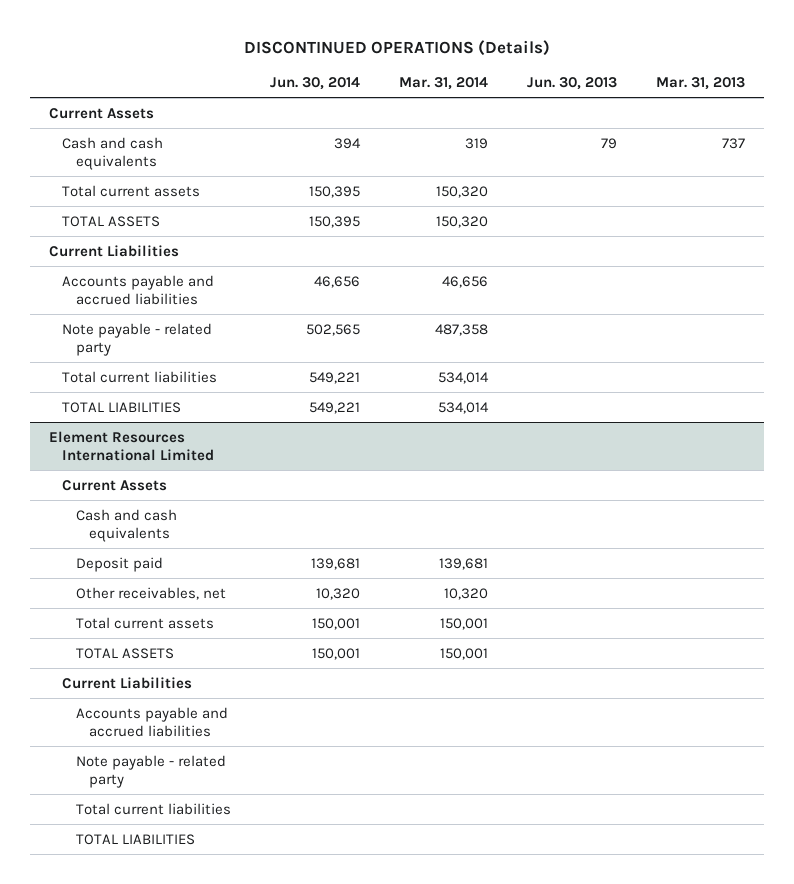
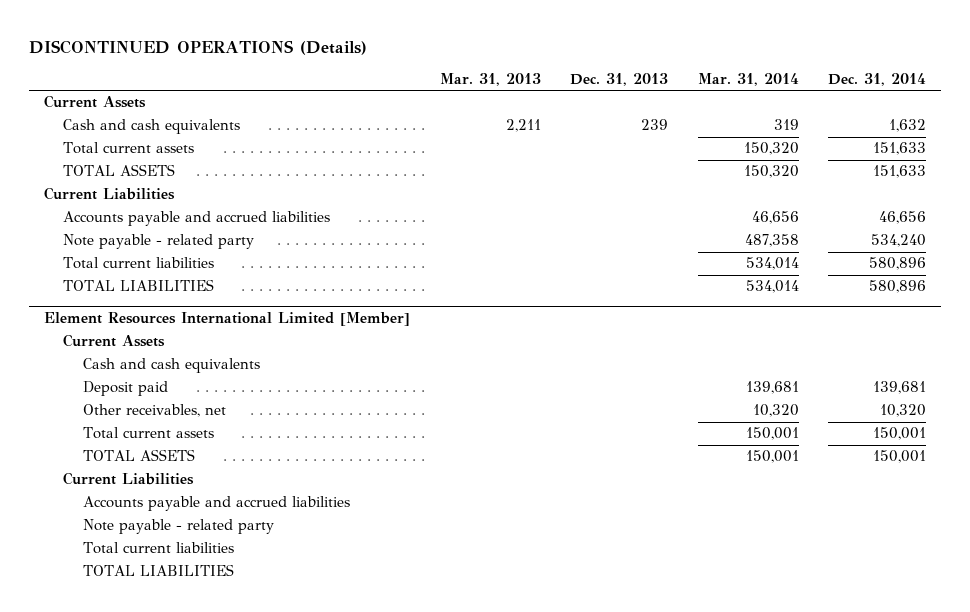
[269,77,360,91] Jun. 30, 2014 -> none
[526,77,617,91] Jun. 30, 2013 -> none
none -> [570,72,669,86] Dec. 31, 2013
none -> [827,72,926,86] Dec. 31, 2014
[721,137,745,149] 737 -> [505,119,541,133] 2,211
[49,430,215,462] Element Resources International Limited -> [44,312,411,327] Element Resources International Limited [Member]

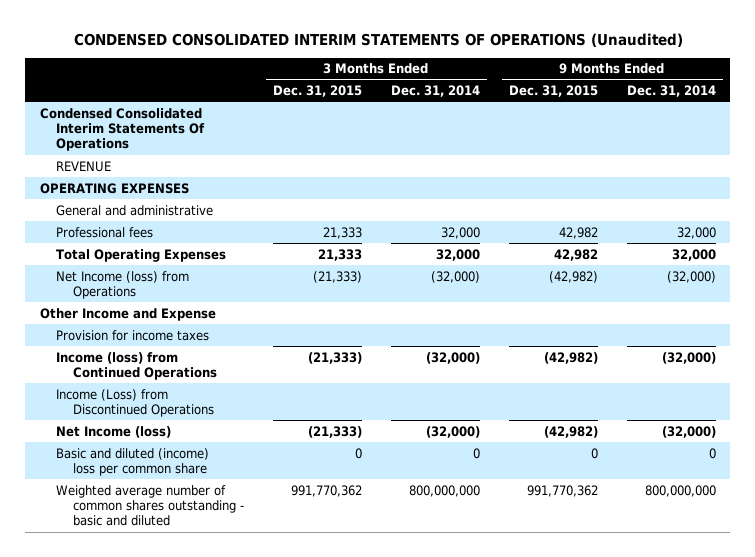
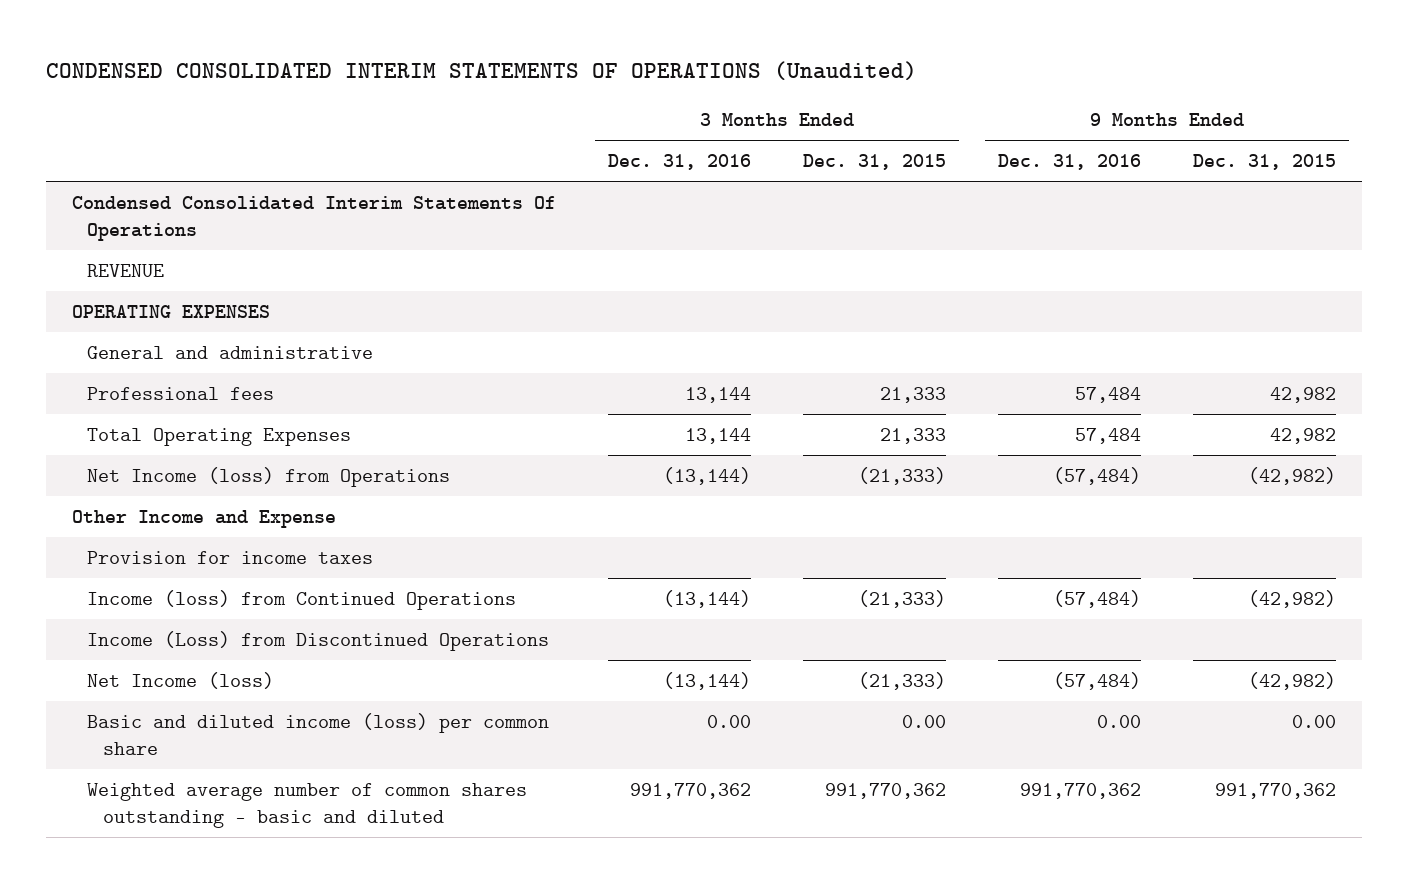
[390,84,480,97] Dec. 31, 2014 -> none
[626,84,716,97] Dec. 31, 2014 -> none
none -> [607,153,751,170] Dec. 31, 2016
none -> [997,153,1141,170] Dec. 31, 2016
[56,447,210,476] Basic and diluted (income) loss per common share -> [87,712,550,755] Basic and diluted income (loss) per common share
[354,447,362,459] 0 -> [901,714,946,728] 0.00
[590,447,598,459] 0 -> [1291,714,1336,728] 0.00

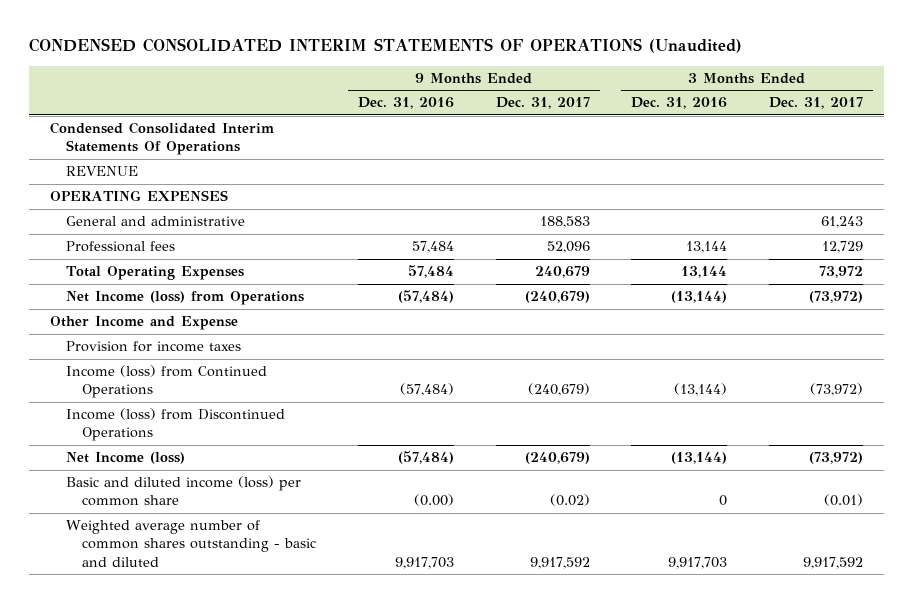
[802,153,946,170] Dec. 31, 2015 -> none
[1192,153,1336,170] Dec. 31, 2015 -> none
none -> [495,97,590,110] Dec. 31, 2017
none -> [768,97,863,110] Dec. 31, 2017
[87,630,550,651] Income (Loss) from Discontinued Operations -> [66,408,286,442] Income (loss) from Discontinued Operations
[706,714,751,728] 0.00 -> [719,495,728,507] 0
[1096,714,1141,728] 0.00 -> [413,494,454,507] (0.00)
[629,782,751,799] 991,770,362 -> [668,556,728,569] 9,917,703
[1019,782,1141,799] 991,770,362 -> [394,556,454,569] 9,917,703

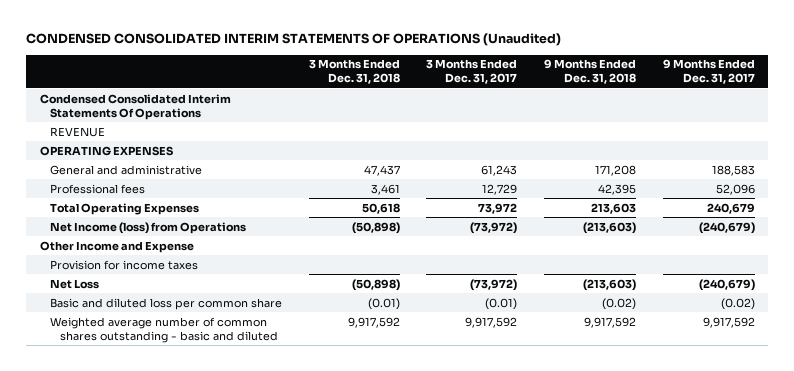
[357,97,454,110] Dec. 31, 2016 -> none
[631,97,728,110] Dec. 31, 2016 -> none
none -> [308,59,400,85] 3 Months Ended Dec. 31, 2018
none -> [544,59,637,85] 9 Months Ended Dec. 31, 2018
[66,365,268,399] Income (loss) from Continued Operations -> none
[66,408,286,442] Income (loss) from Discontinued Operations -> none
[66,452,186,465] Net Income (loss) -> [49,278,99,289] Net Loss
[66,476,302,507] Basic and diluted income (loss) per common share -> [49,297,282,310] Basic and diluted loss per common share

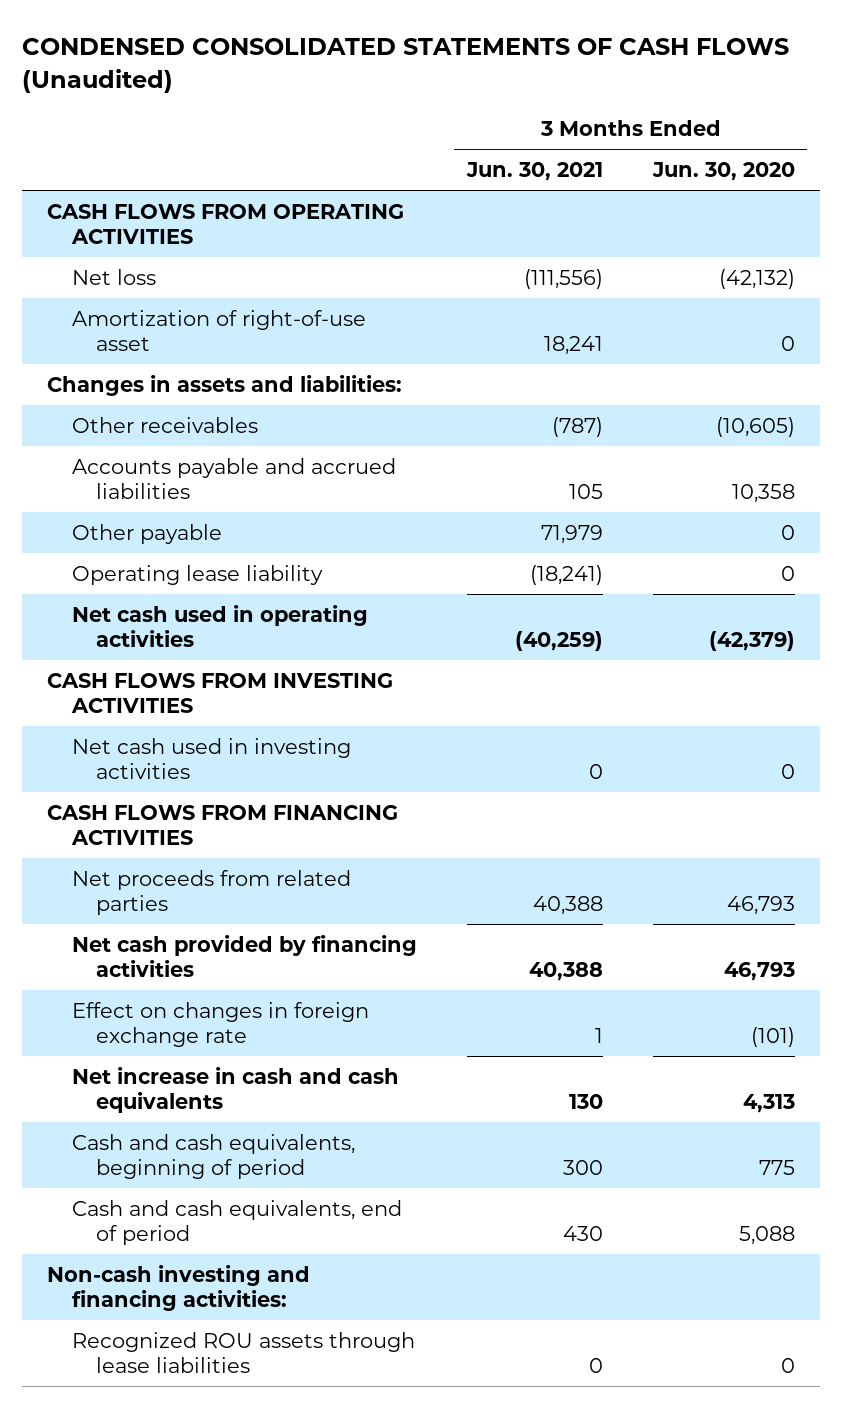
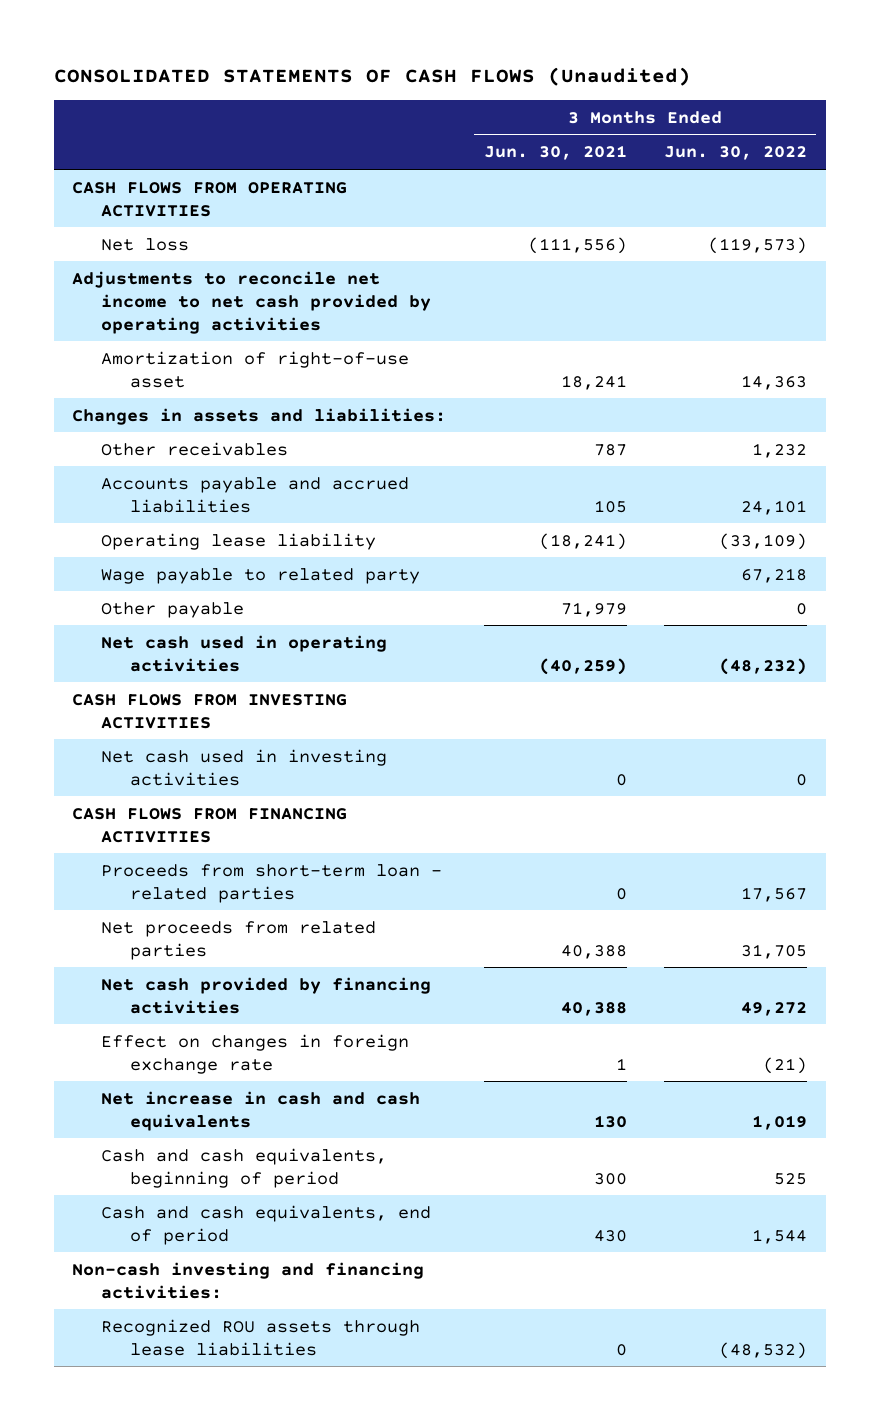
[22,37,790,93] CONDENSED CONSOLIDATED STATEMENTS OF CASH FLOWS (Unaudited) -> [53,67,691,87] CONSOLIDATED STATEMENTS OF CASH FLOWS (Unaudited)
[651,162,795,182] Jun. 30, 2020 -> none
none -> [663,146,807,161] Jun. 30, 2022
none -> [72,270,432,334] Adjustments to reconcile net income to net cash provided by operating activities
[551,416,603,437] (787) -> [593,443,627,456] 787
none -> [101,567,421,584] Wage payable to related party
[71,523,222,544] Other payable -> [101,601,245,618] Other payable
none -> [101,863,443,903] Proceeds from short-term loan - related parties

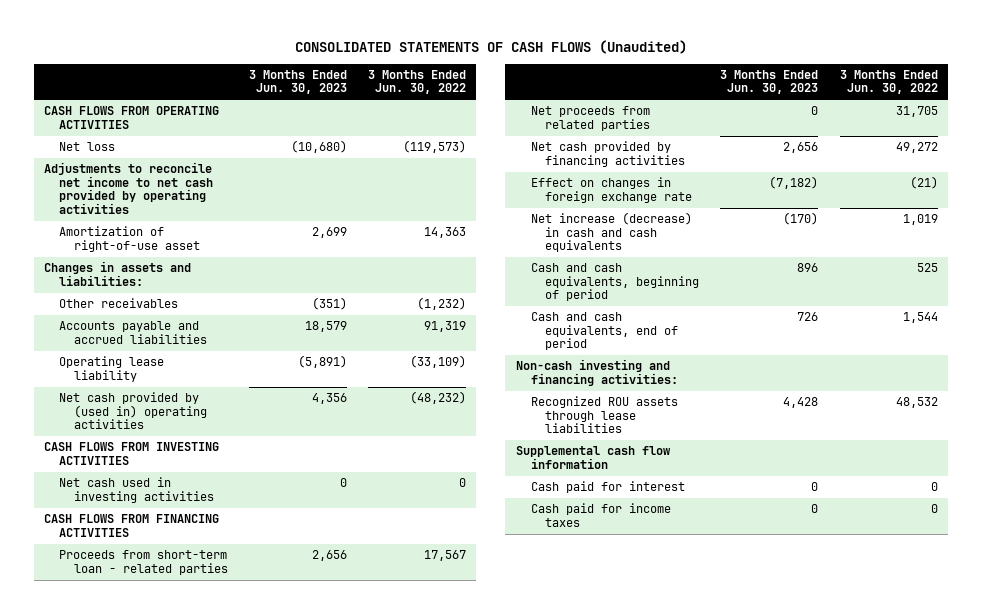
[483,145,627,161] Jun. 30, 2021 -> none
none -> [248,69,347,95] 3 Months Ended Jun. 30, 2023
[751,442,807,458] 1,232 -> [416,297,466,311] (1,232)
[740,499,807,515] 24,101 -> [423,321,466,333] 91,319
[101,567,421,584] Wage payable to related party -> none
[101,601,245,618] Other payable -> none
[101,634,388,672] Net cash used in operating activities -> [59,392,207,430] Net cash provided by (used in) operating activities
[101,1090,421,1131] Net increase in cash and cash equivalents -> [530,212,692,253] Net increase (decrease) in cash and cash equivalents
[718,1341,807,1359] (48,532) -> [895,397,938,409] 48,532
none -> [516,446,672,469] Supplemental cash flow information
none -> [530,481,685,494] Cash paid for interest
none -> [530,503,671,527] Cash paid for income taxes

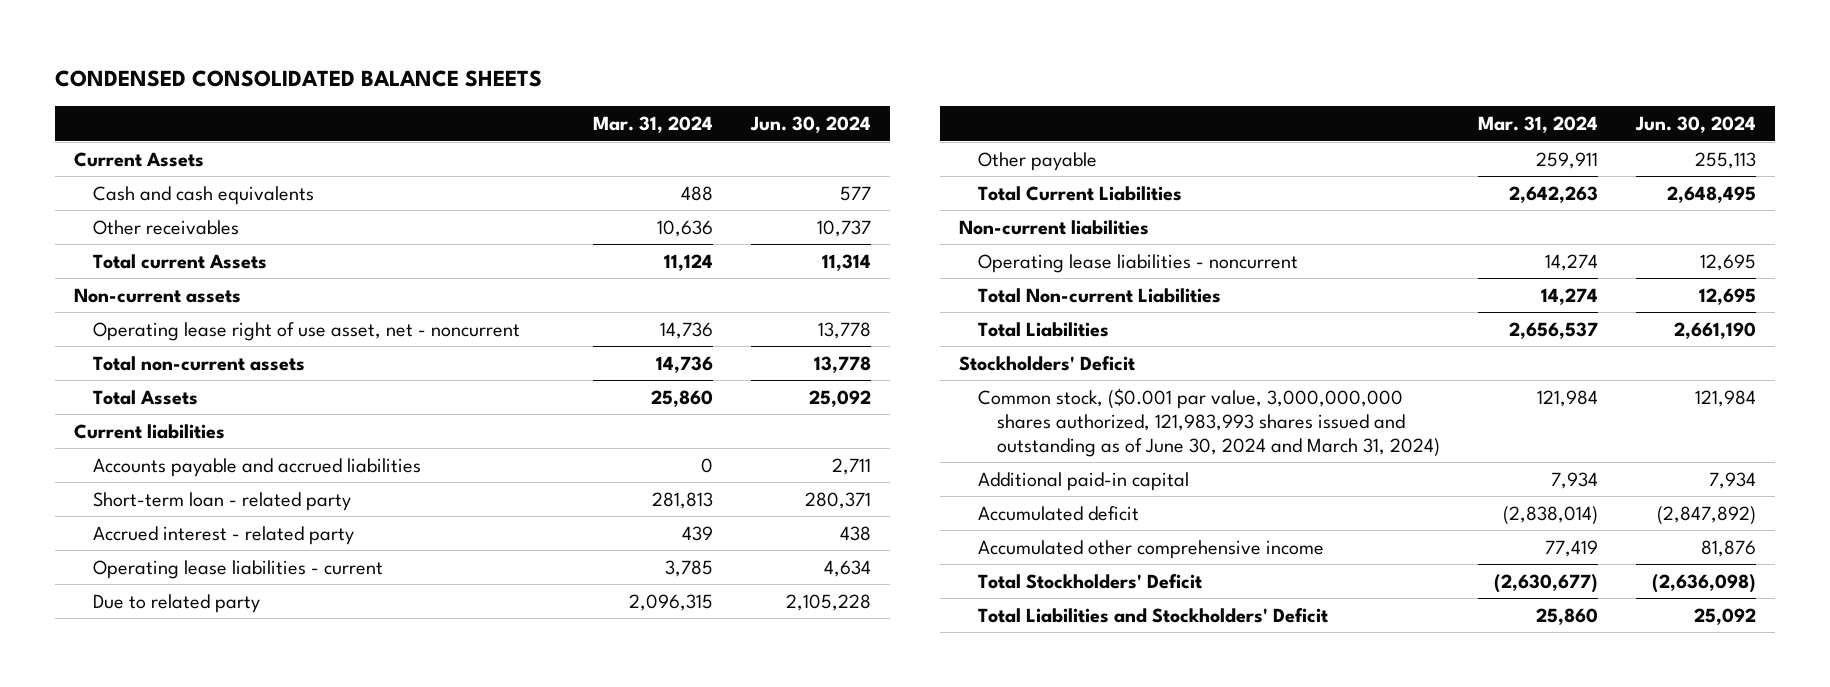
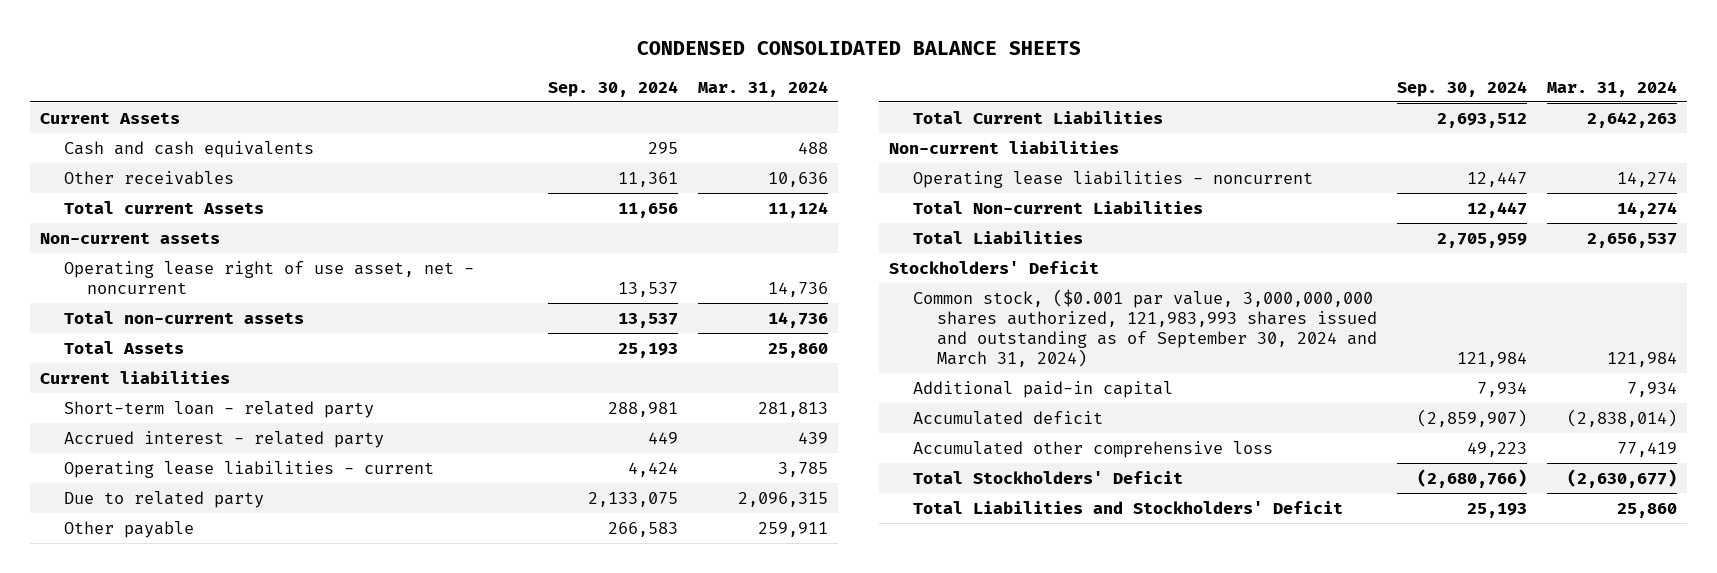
[749,116,871,134] Jun. 30, 2024 -> none
none -> [547,80,678,97] Sep. 30, 2024
[92,457,421,477] Accounts payable and accrued liabilities -> none
[977,387,1440,457] Common stock, ($0.001 par value, 3,000,000,000 shares authorized, 121,983,993 shares issued and outstanding as of June 30, 2024 and March 31, 2024) -> [913,288,1377,367] Common stock, ($0.001 par value, 3,000,000,000 shares authorized, 121,983,993 shares issued and outstanding as of September 30, 2024 and March 31, 2024)
[977,539,1324,559] Accumulated other comprehensive income -> [913,440,1274,458] Accumulated other comprehensive loss

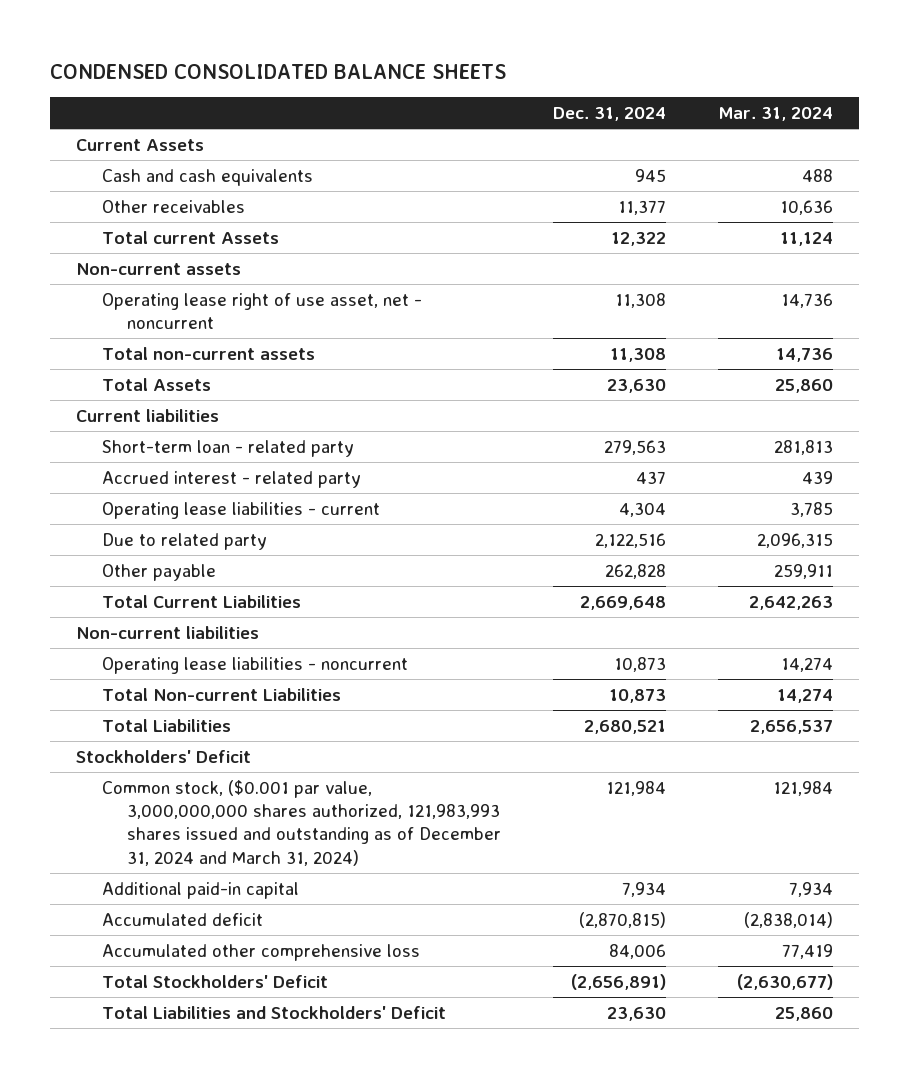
[547,80,678,97] Sep. 30, 2024 -> none
none -> [553,106,667,121] Dec. 31, 2024
[913,288,1377,367] Common stock, ($0.001 par value, 3,000,000,000 shares authorized, 121,983,993 shares issued and outstanding as of September 30, 2024 and March 31, 2024) -> [101,779,502,866] Common stock, ($0.001 par value, 3,000,000,000 shares authorized, 121,983,993 shares issued and outstanding as of December 31, 2024 and March 31, 2024)

